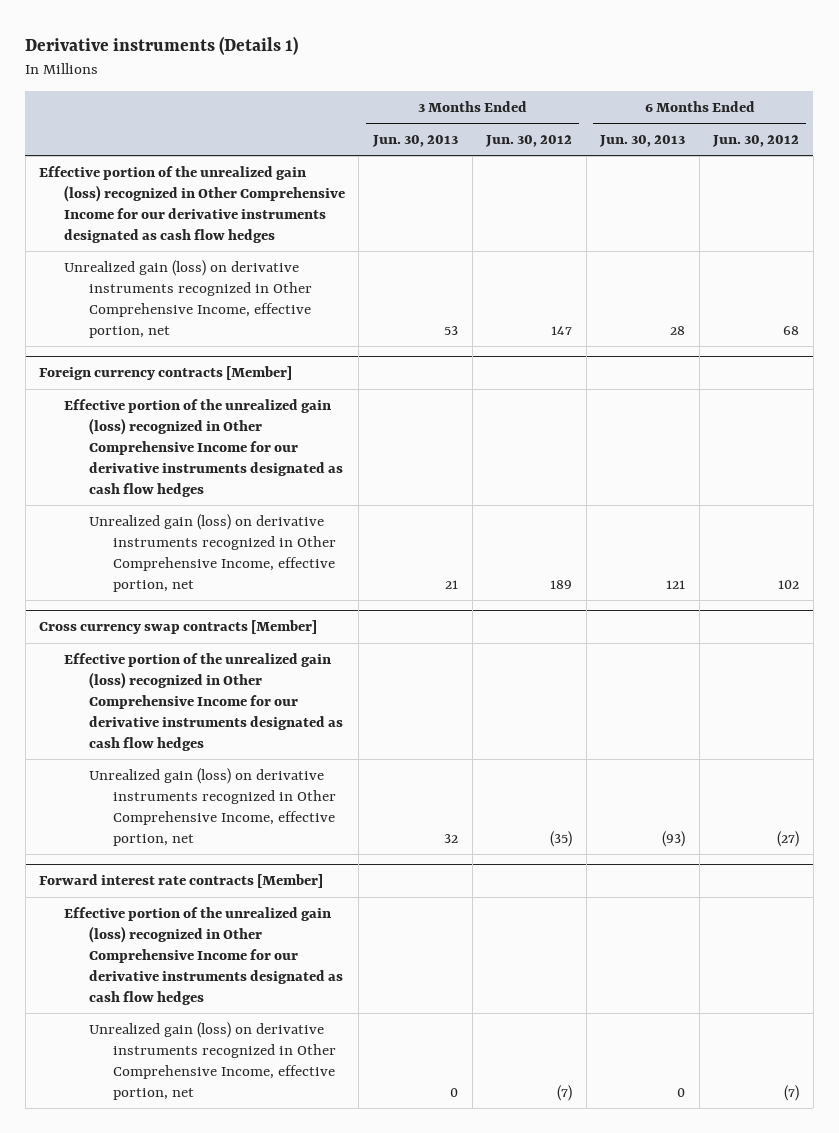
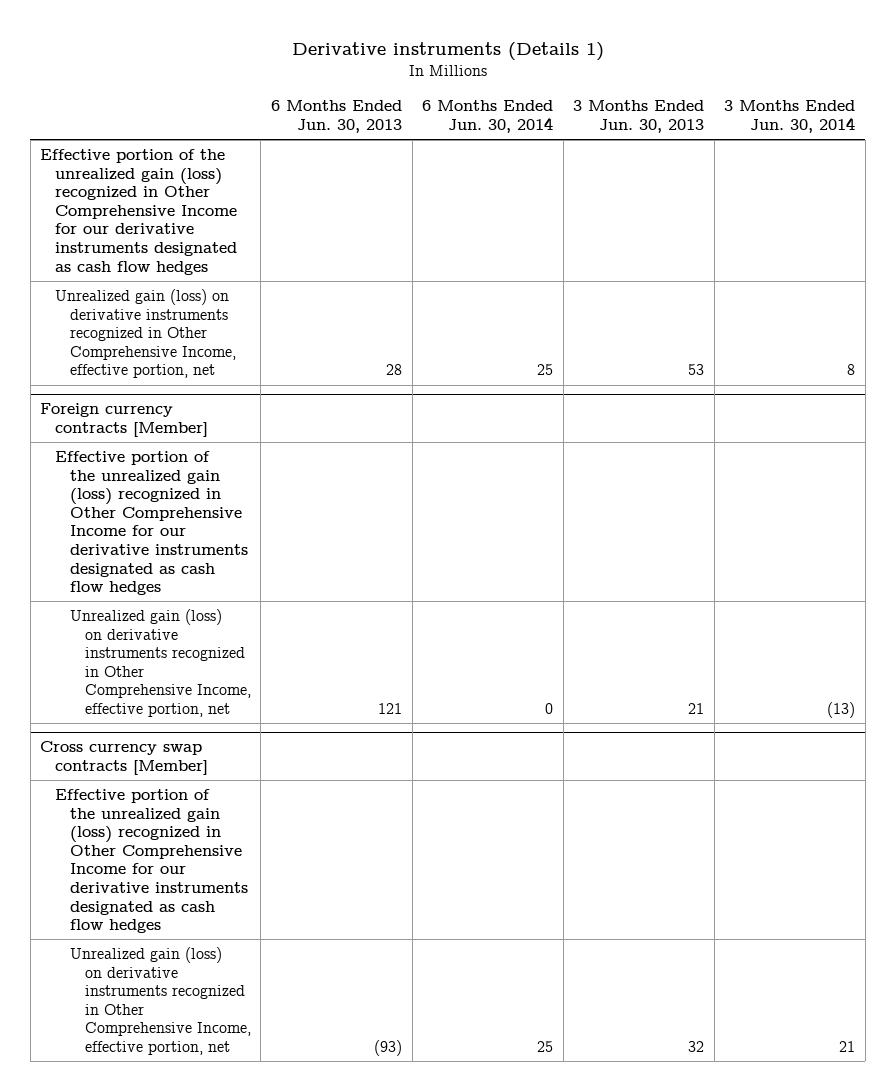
[485,135,573,148] Jun. 30, 2012 -> none
[712,135,800,148] Jun. 30, 2012 -> none
none -> [422,100,554,133] 6 Months Ended Jun. 30, 2014
none -> [724,100,856,133] 3 Months Ended Jun. 30, 2014
[39,874,324,889] Forward interest rate contracts [Member] -> none
[63,906,343,1005] Effective portion of the unrealized gain (loss) recognized in Other Comprehensive Income for our derivative instruments designated as cash flow hedges -> none
[88,1021,337,1100] Unrealized gain (loss) on derivative instruments recognized in Other Comprehensive Income, effective portion, net -> none

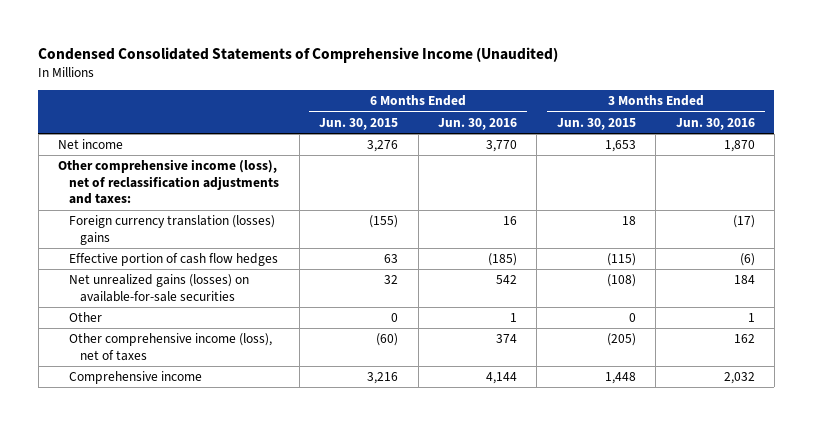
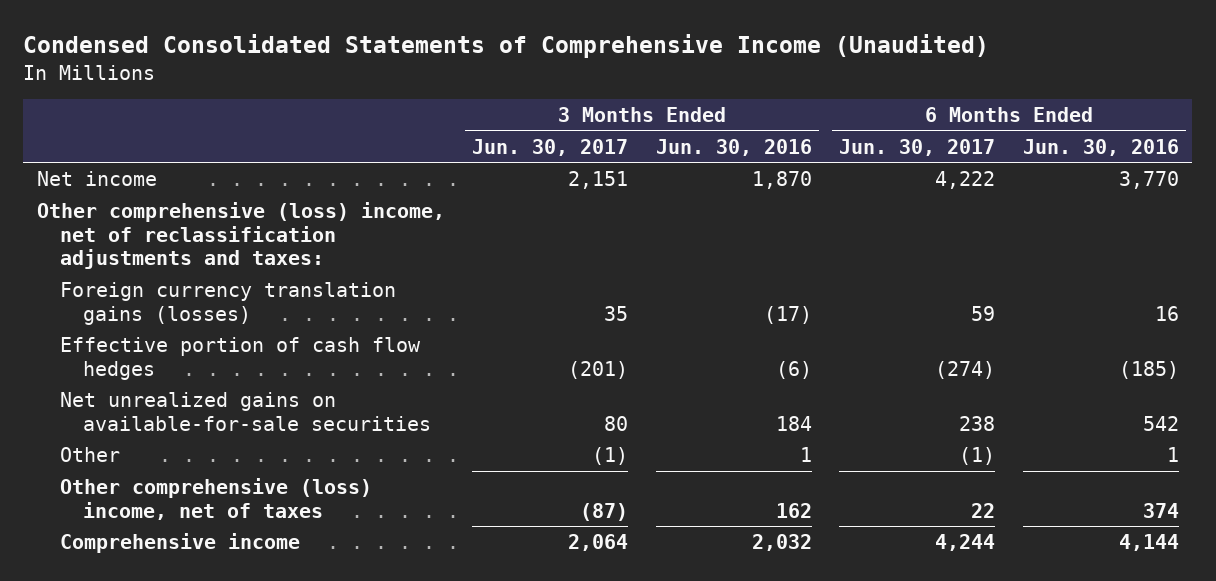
[319,117,399,130] Jun. 30, 2015 -> none
[556,117,636,130] Jun. 30, 2015 -> none
none -> [472,138,629,156] Jun. 30, 2017
none -> [839,138,996,156] Jun. 30, 2017
[58,159,280,205] Other comprehensive income (loss), net of reclassification adjustments and taxes: -> [36,201,445,270] Other comprehensive (loss) income, net of reclassification adjustments and taxes:
[69,215,276,245] Foreign currency translation (losses) gains -> [59,281,396,325] Foreign currency translation gains (losses)
[69,274,250,302] Net unrealized gains (losses) on available-for-sale securities -> [59,391,431,431] Net unrealized gains on available-for-sale securities
[69,333,273,361] Other comprehensive income (loss), net of taxes -> [59,477,372,520] Other comprehensive (loss) income, net of taxes

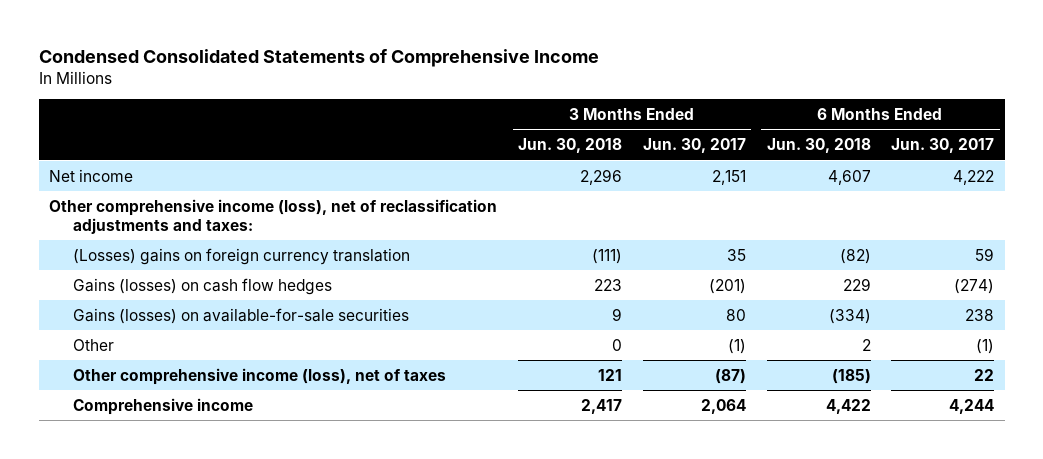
[23,34,990,59] Condensed Consolidated Statements of Comprehensive Income (Unaudited) -> [38,48,599,67] Condensed Consolidated Statements of Comprehensive Income
[655,138,812,156] Jun. 30, 2016 -> none
[1022,138,1179,156] Jun. 30, 2016 -> none
none -> [517,138,622,154] Jun. 30, 2018
none -> [766,138,871,154] Jun. 30, 2018
[36,201,445,270] Other comprehensive (loss) income, net of reclassification adjustments and taxes: -> [49,198,498,234] Other comprehensive income (loss), net of reclassification adjustments and taxes:
[59,281,396,325] Foreign currency translation gains (losses) -> [72,247,410,265] (Losses) gains on foreign currency translation
[59,336,421,380] Effective portion of cash flow hedges -> [72,277,332,295] Gains (losses) on cash flow hedges
[59,391,431,431] Net unrealized gains on available-for-sale securities -> [72,307,409,324] Gains (losses) on available-for-sale securities
[59,477,372,520] Other comprehensive (loss) income, net of taxes -> [72,367,446,385] Other comprehensive income (loss), net of taxes

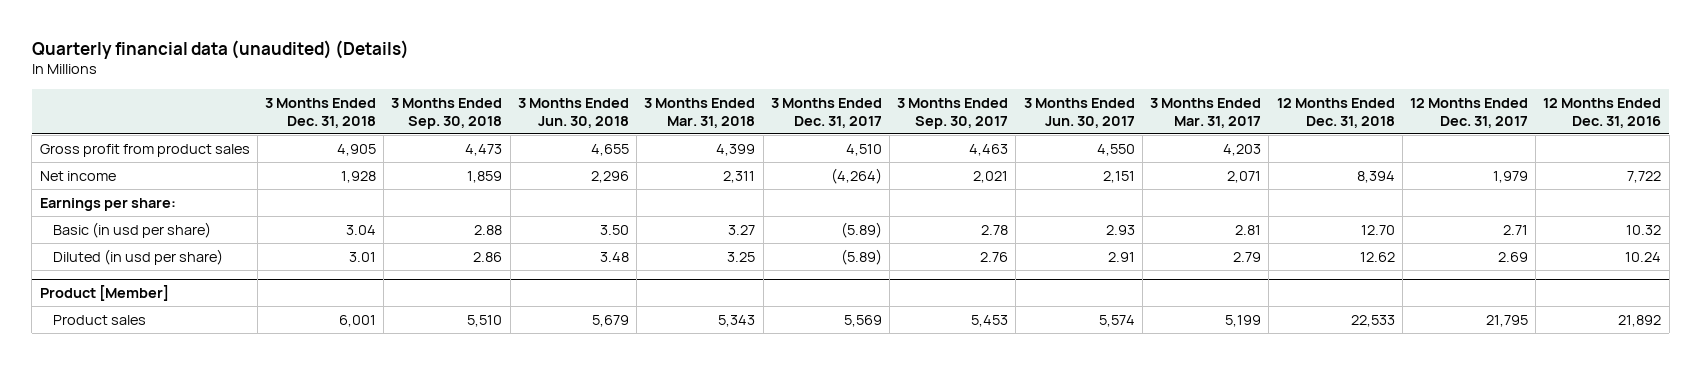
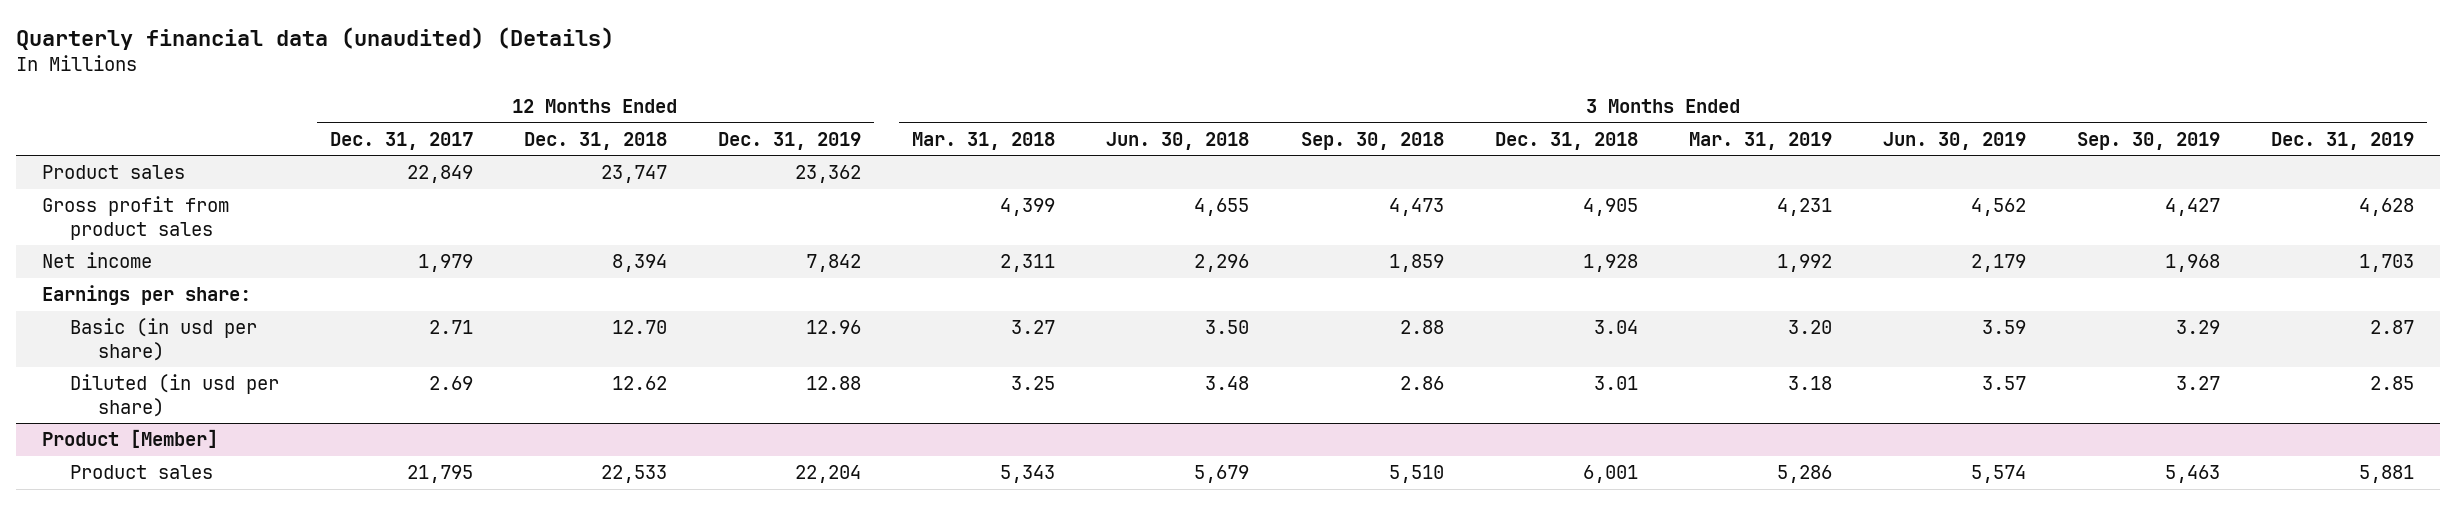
[770,97,882,128] 3 Months Ended Dec. 31, 2017 -> none
[897,97,1009,129] 3 Months Ended Sep. 30, 2017 -> none
[1023,97,1135,128] 3 Months Ended Jun. 30, 2017 -> none
[1150,97,1262,128] 3 Months Ended Mar. 31, 2017 -> none
[1543,97,1662,128] 12 Months Ended Dec. 31, 2016 -> none
none -> [718,131,862,150] Dec. 31, 2019
none -> [1688,131,1832,150] Mar. 31, 2019
none -> [1882,131,2026,150] Jun. 30, 2019
none -> [2077,131,2221,150] Sep. 30, 2019
none -> [2271,131,2415,150] Dec. 31, 2019
none -> [41,165,185,180] Product sales

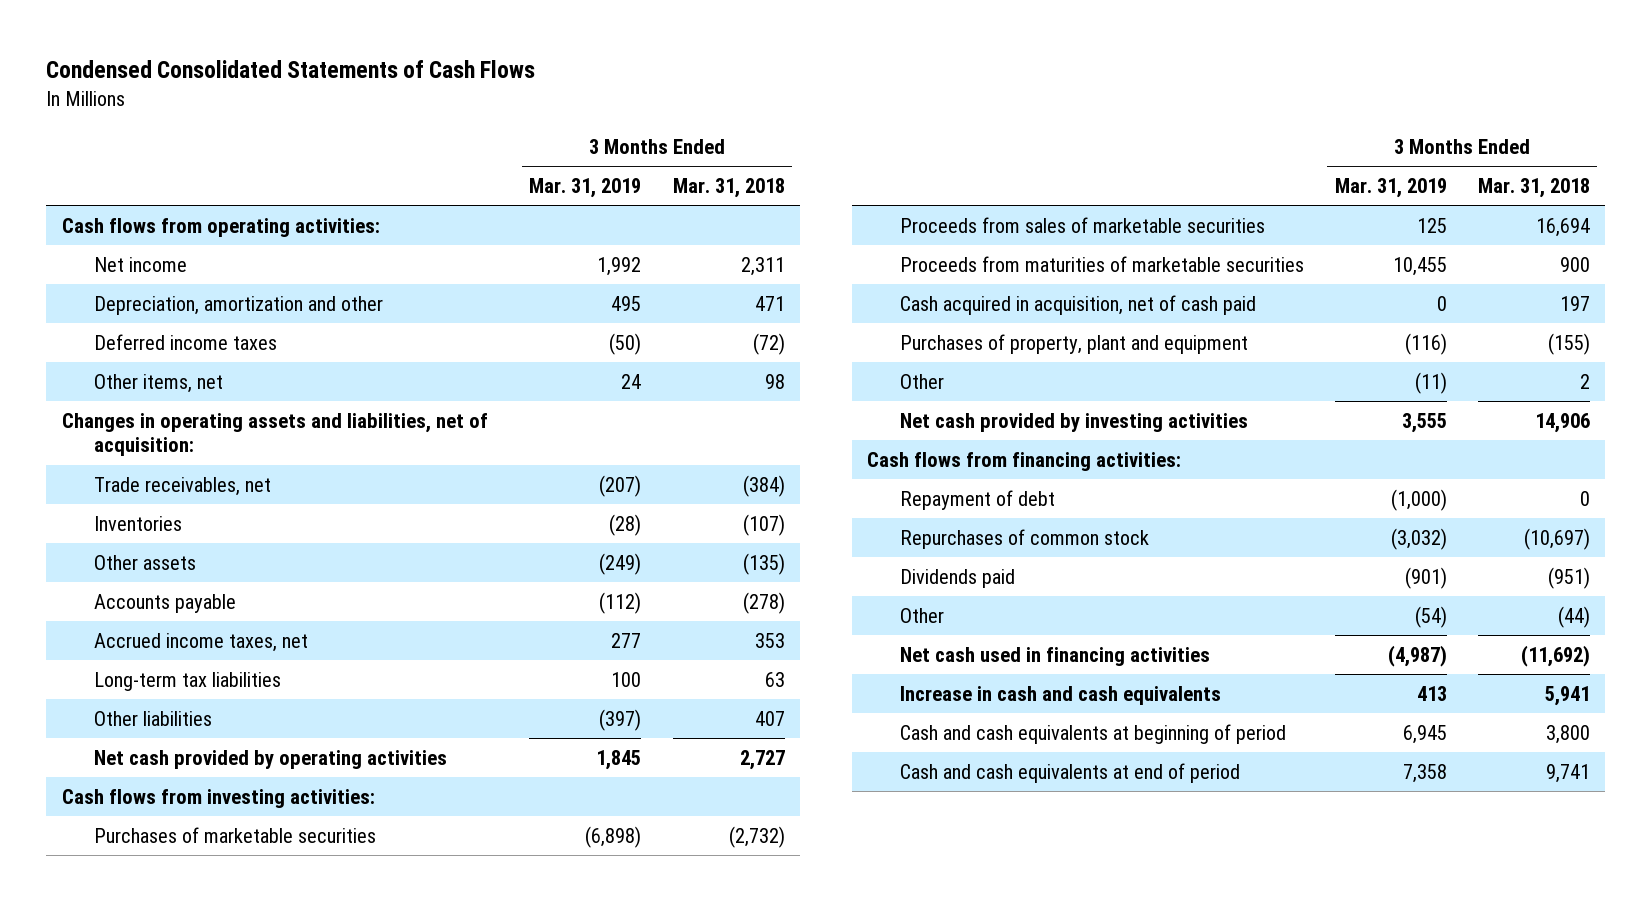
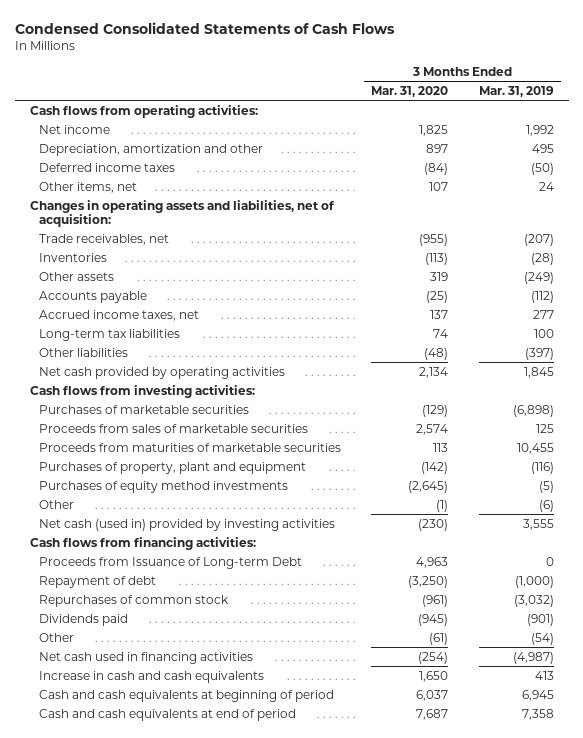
[672,178,785,199] Mar. 31, 2018 -> none
none -> [371,86,449,98] Mar. 31, 2020
[899,294,1256,315] Cash acquired in acquisition, net of cash paid -> none
none -> [39,480,289,493] Purchases of equity method investments
[1414,371,1447,394] (11) -> [538,499,554,512] (6)
[899,412,1248,432] Net cash provided by investing activities -> [39,518,336,531] Net cash (used in) provided by investing activities
none -> [39,556,303,569] Proceeds from Issuance of Long-term Debt

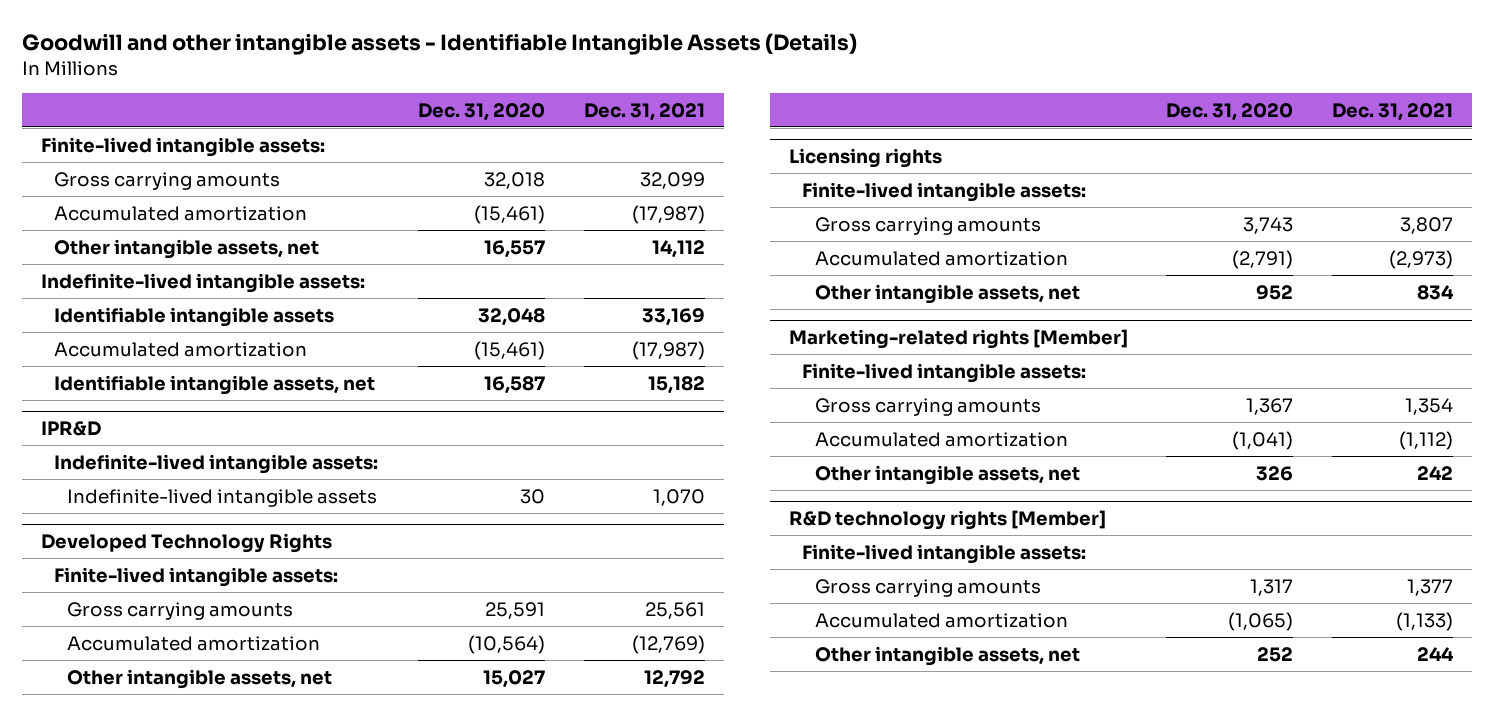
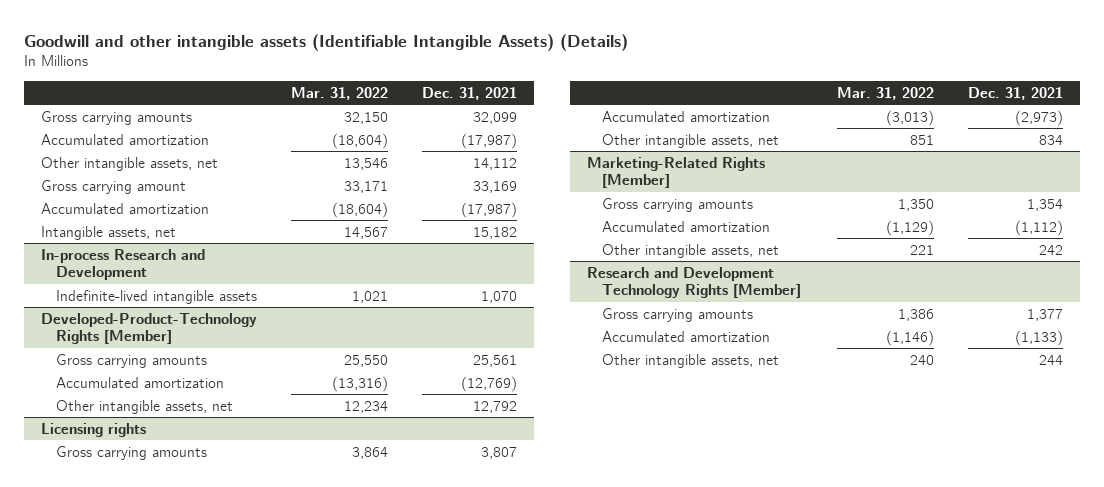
[21,32,857,55] Goodwill and other intangible assets - Identifiable Intangible Assets (Details) -> [24,33,629,51] Goodwill and other intangible assets (Identifiable Intangible Assets) (Details)
[418,102,546,121] Dec. 31, 2020 -> none
none -> [290,86,388,100] Mar. 31, 2022
[40,136,325,157] Finite-lived intangible assets: -> none
[40,272,365,293] Indefinite-lived intangible assets: -> none
[53,306,334,327] Identifiable intangible assets -> [41,179,187,194] Gross carrying amount
[53,453,378,474] Indefinite-lived intangible assets: -> none
[53,374,375,395] Identifiable intangible assets, net -> [41,225,177,240] Intangible assets, net
[40,420,101,436] IPR&D -> [41,248,206,281] In-process Research and Development
[53,566,338,587] Finite-lived intangible assets: -> none
[40,532,332,553] Developed Technology Rights -> [41,312,258,345] Developed-Product-Technology Rights [Member]
[802,181,1087,202] Finite-lived intangible assets: -> none
[802,362,1087,383] Finite-lived intangible assets: -> none
[788,328,1128,349] Marketing-related rights [Member] -> [586,156,765,189] Marketing-Related Rights [Member]
[802,543,1087,564] Finite-lived intangible assets: -> none
[788,509,1106,530] R&D technology rights [Member] -> [586,266,802,299] Research and Development Technology Rights [Member]

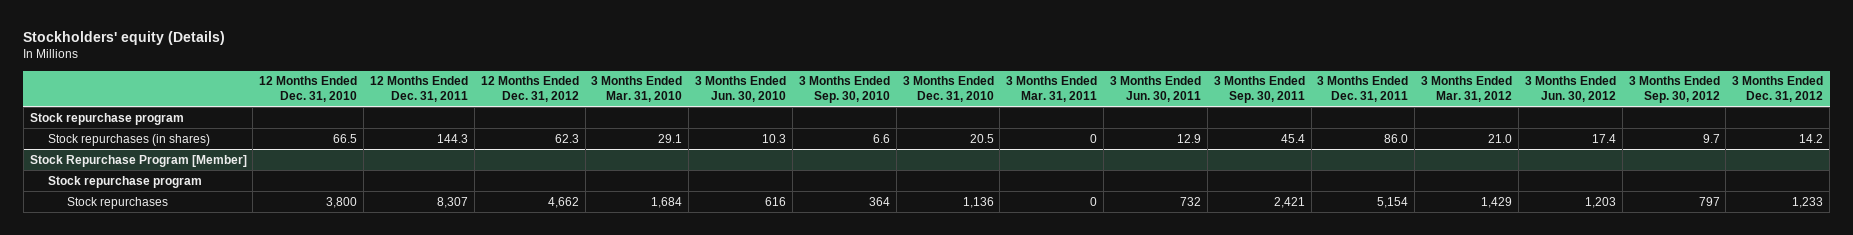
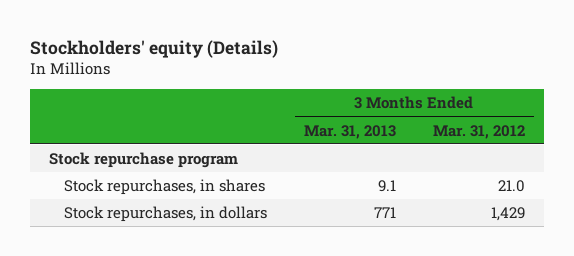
[259,76,358,103] 12 Months Ended Dec. 31, 2010 -> none
[369,76,468,103] 12 Months Ended Dec. 31, 2011 -> none
[480,76,579,103] 12 Months Ended Dec. 31, 2012 -> none
[591,76,683,103] 3 Months Ended Mar. 31, 2010 -> none
[695,76,787,103] 3 Months Ended Jun. 30, 2010 -> none
[798,76,890,104] 3 Months Ended Sep. 30, 2010 -> none
[902,76,994,103] 3 Months Ended Dec. 31, 2010 -> none
[1006,76,1098,103] 3 Months Ended Mar. 31, 2011 -> none
[1109,76,1201,103] 3 Months Ended Jun. 30, 2011 -> none
[1213,76,1305,104] 3 Months Ended Sep. 30, 2011 -> none
[1317,76,1409,103] 3 Months Ended Dec. 31, 2011 -> none
[1524,76,1616,103] 3 Months Ended Jun. 30, 2012 -> none
[1628,76,1720,104] 3 Months Ended Sep. 30, 2012 -> none
[1732,76,1824,103] 3 Months Ended Dec. 31, 2012 -> none
none -> [303,124,396,139] Mar. 31, 2013
[29,154,247,167] Stock Repurchase Program [Member] -> none
[48,175,203,188] Stock repurchase program -> none
[48,133,211,146] Stock repurchases (in shares) -> [63,179,265,196] Stock repurchases, in shares
[66,196,168,209] Stock repurchases -> [63,206,267,223] Stock repurchases, in dollars

